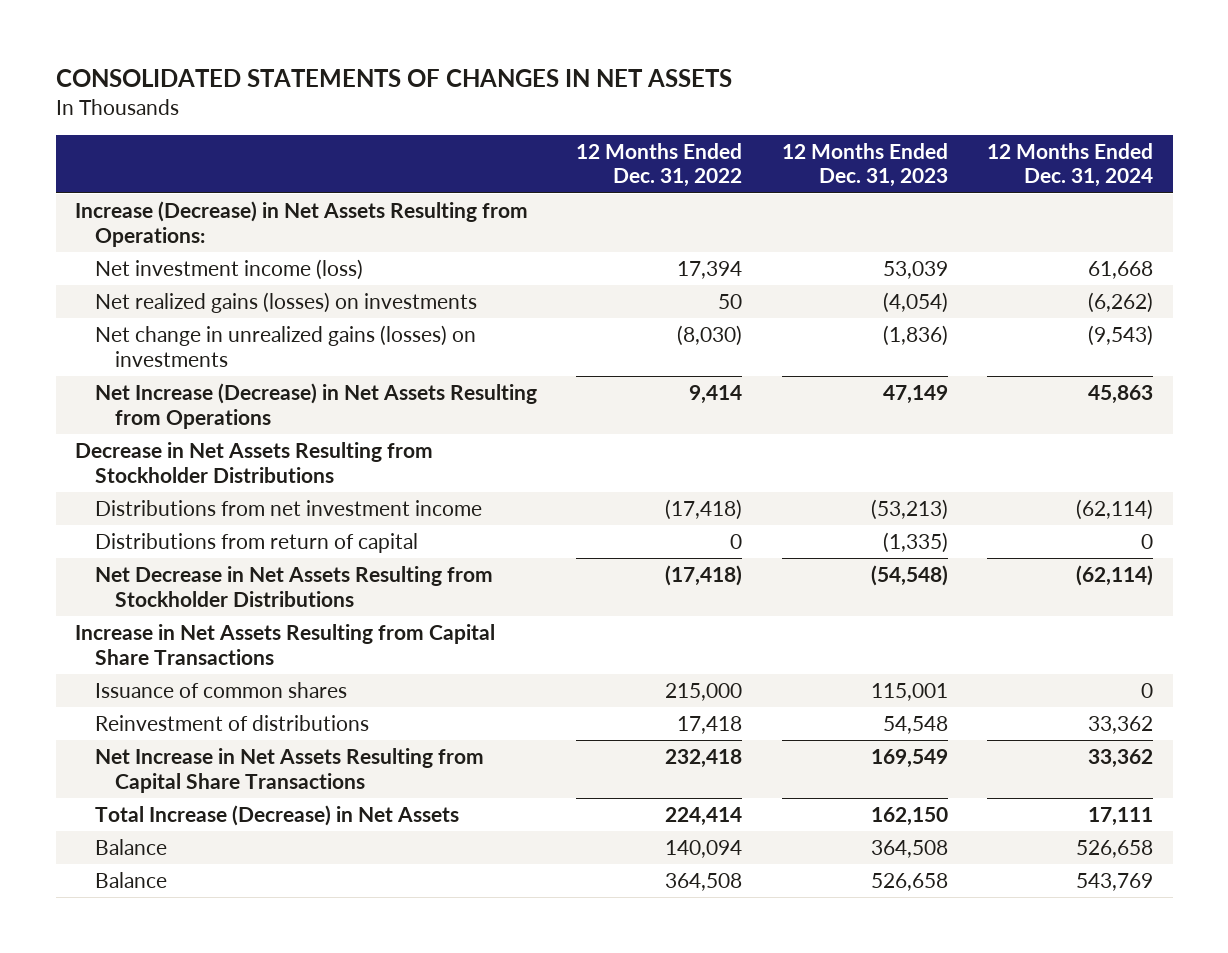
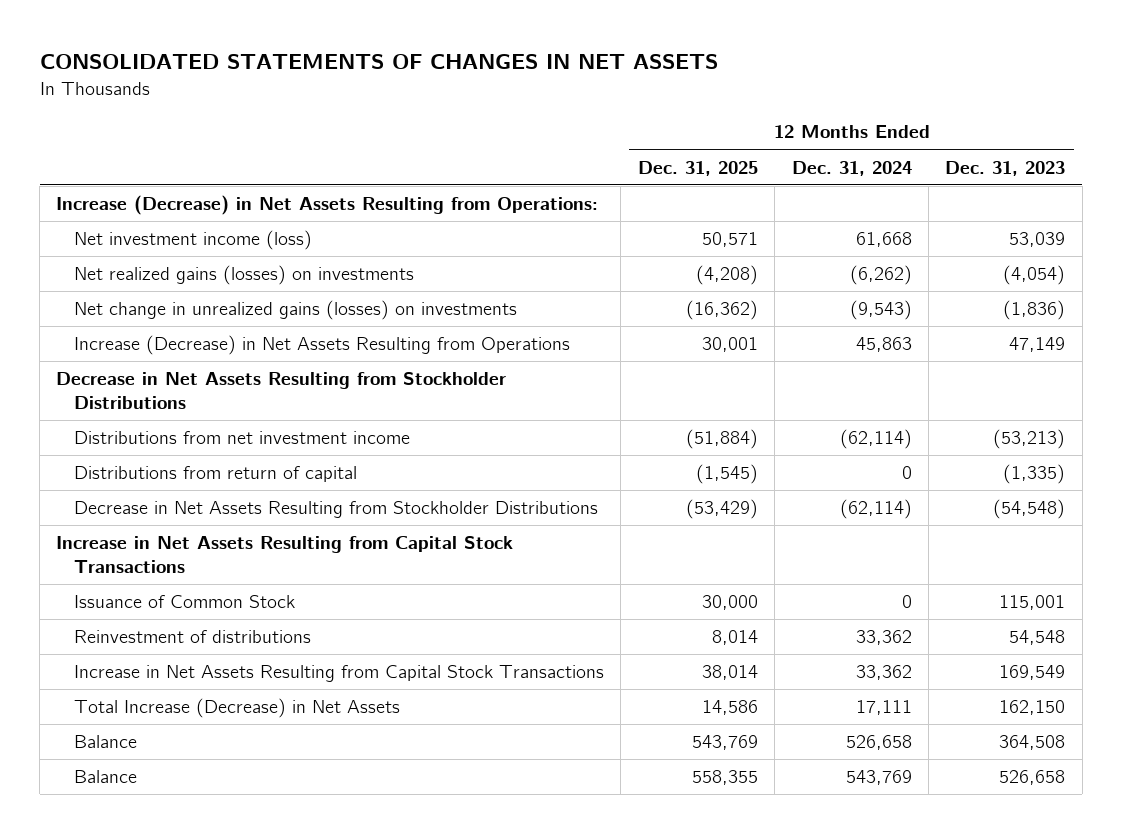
[576,142,743,188] 12 Months Ended Dec. 31, 2022 -> none
none -> [637,160,758,176] Dec. 31, 2025
[95,382,538,429] Net Increase (Decrease) in Net Assets Resulting from Operations -> [73,335,570,356] Increase (Decrease) in Net Assets Resulting from Operations
[95,565,494,607] Net Decrease in Net Assets Resulting from Stockholder Distributions -> [73,501,598,519] Decrease in Net Assets Resulting from Stockholder Distributions
[75,623,496,665] Increase in Net Assets Resulting from Capital Share Transactions -> [56,536,514,573] Increase in Net Assets Resulting from Capital Stock Transactions
[95,681,348,698] Issuance of common shares -> [73,595,295,609] Issuance of Common Stock
[95,747,485,793] Net Increase in Net Assets Resulting from Capital Share Transactions -> [73,665,604,683] Increase in Net Assets Resulting from Capital Stock Transactions

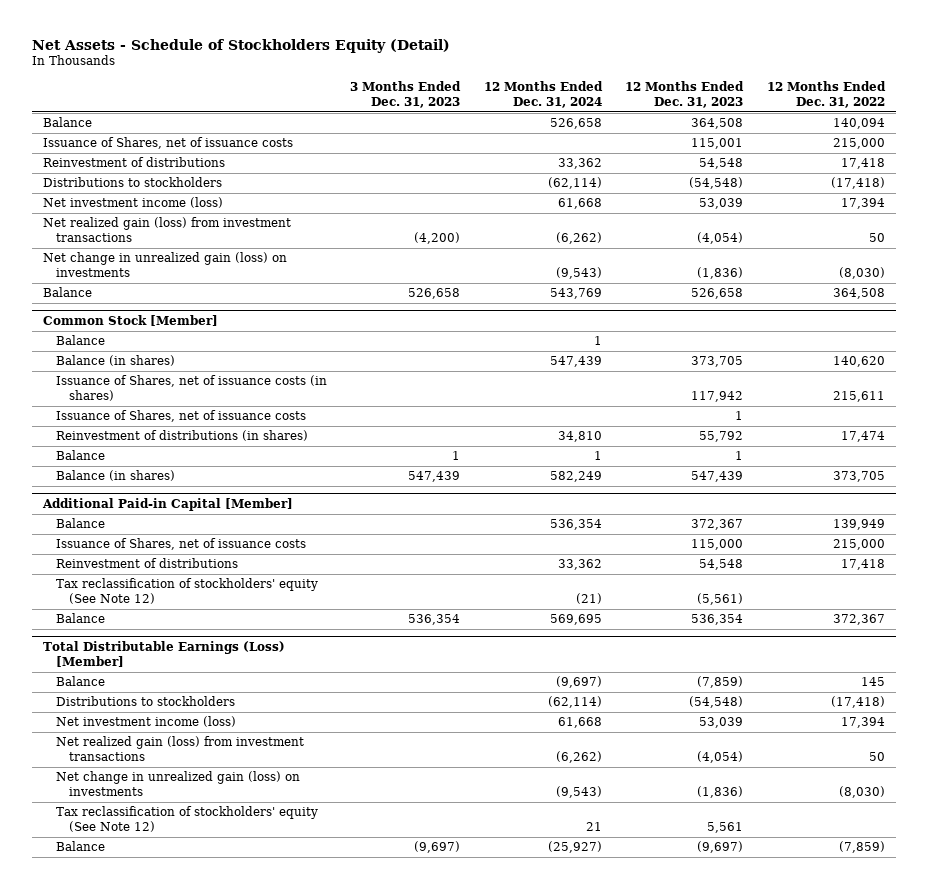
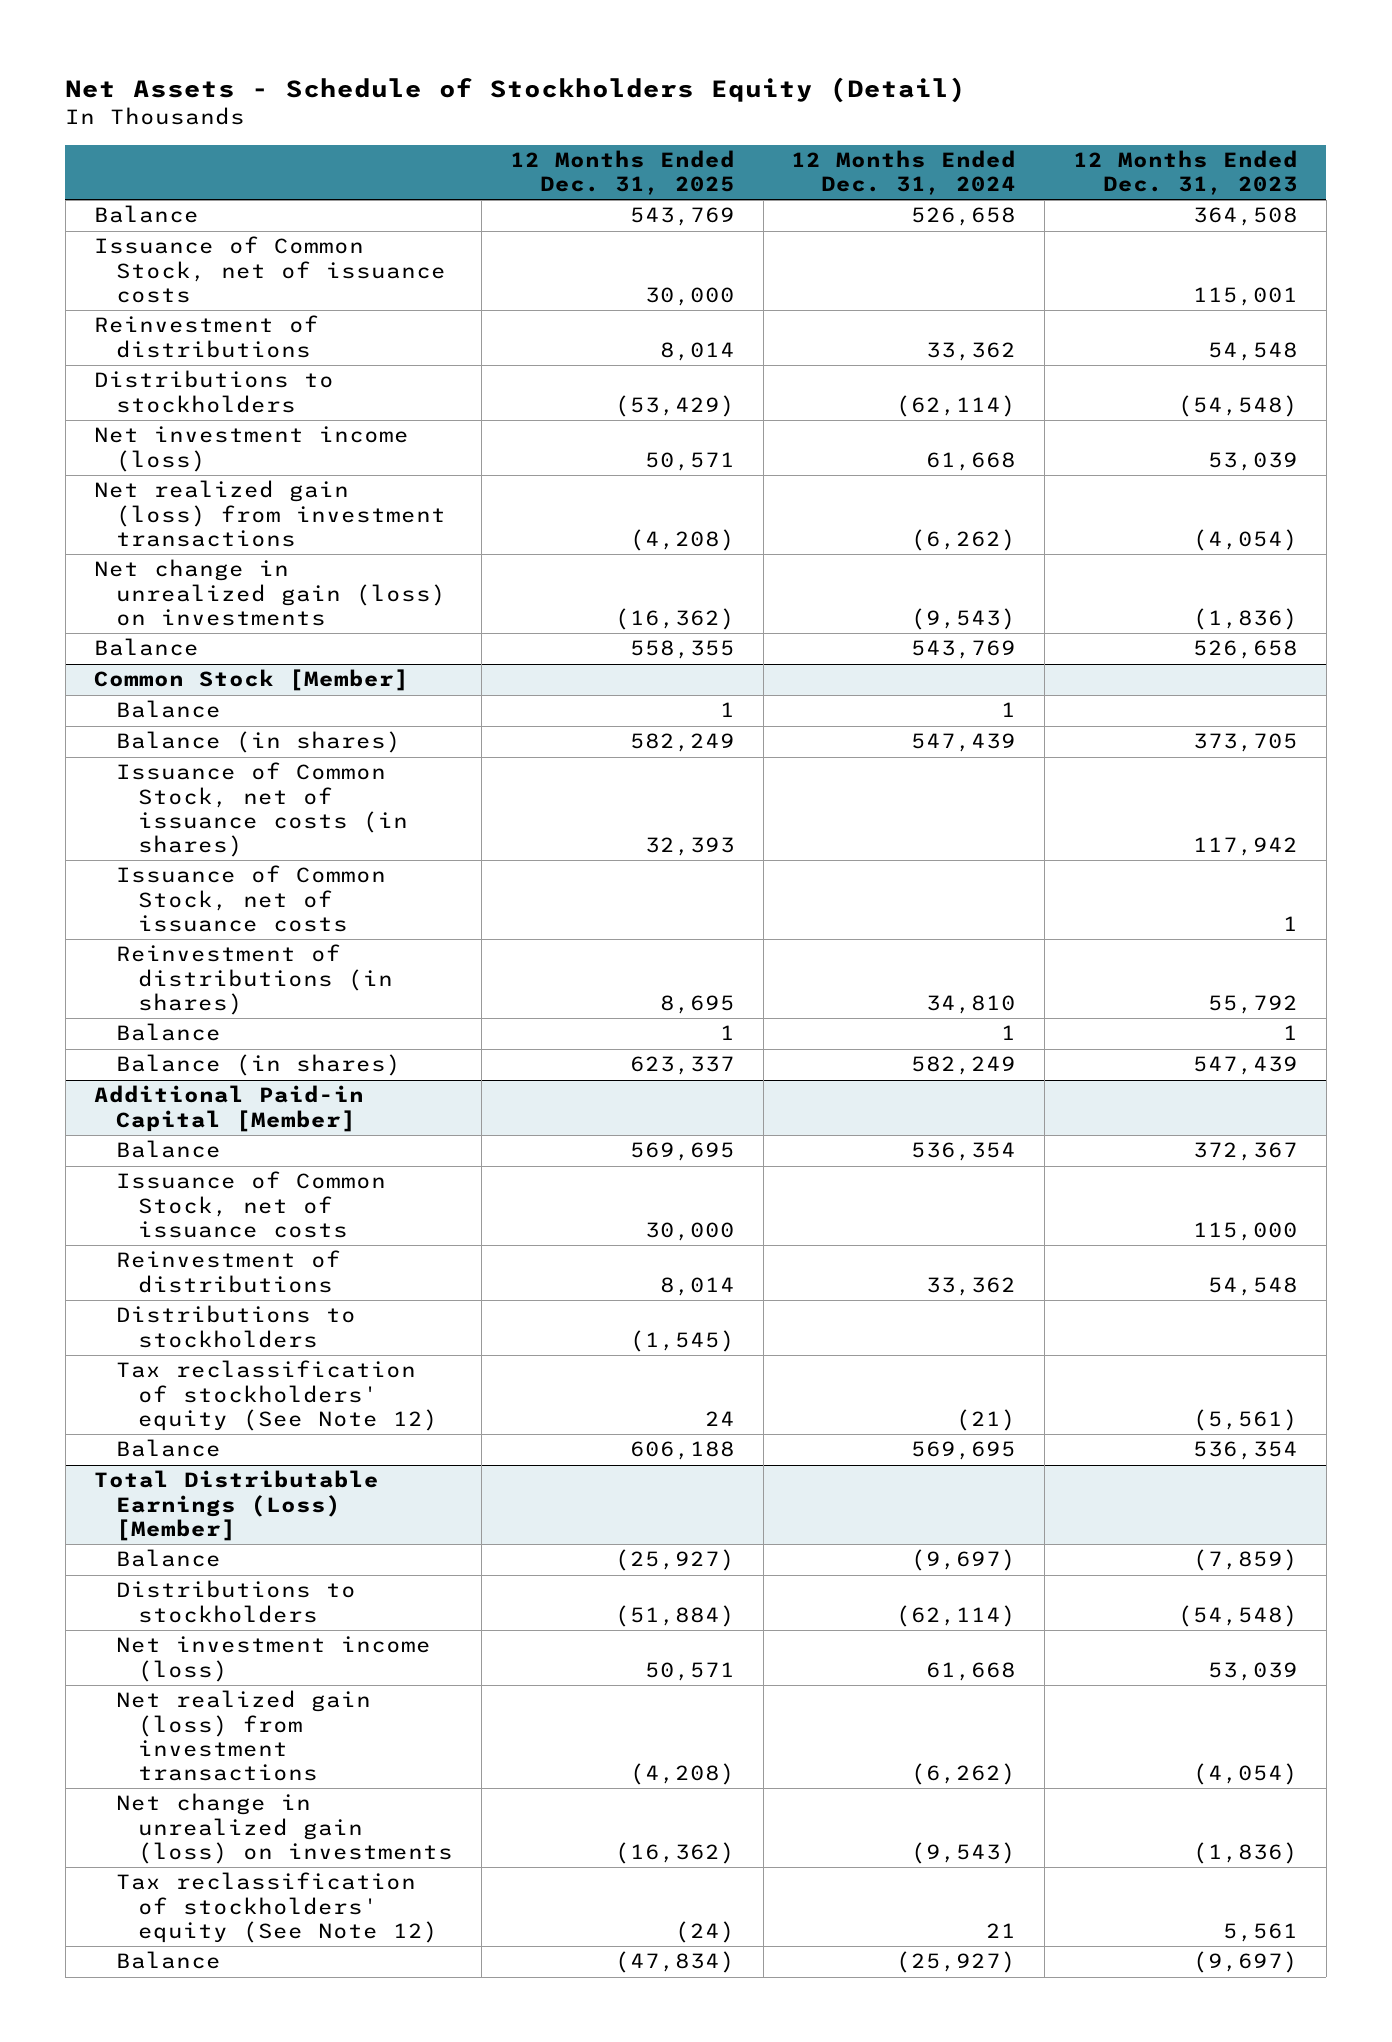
[350,81,462,109] 3 Months Ended Dec. 31, 2023 -> none
[766,81,886,109] 12 Months Ended Dec. 31, 2022 -> none
none -> [509,150,735,196] 12 Months Ended Dec. 31, 2025
[43,137,294,150] Issuance of Shares, net of issuance costs -> [93,236,446,303] Issuance of Common Stock, net of issuance costs
[56,375,328,402] Issuance of Shares, net of issuance costs (in shares) -> [115,762,409,857] Issuance of Common Stock, net of issuance costs (in shares)
[56,410,307,423] Issuance of Shares, net of issuance costs -> [115,865,386,932] Issuance of Common Stock, net of issuance costs
[56,538,307,551] Issuance of Shares, net of issuance costs -> [115,1171,386,1238] Issuance of Common Stock, net of issuance costs
none -> [115,1305,356,1348] Distributions to stockholders

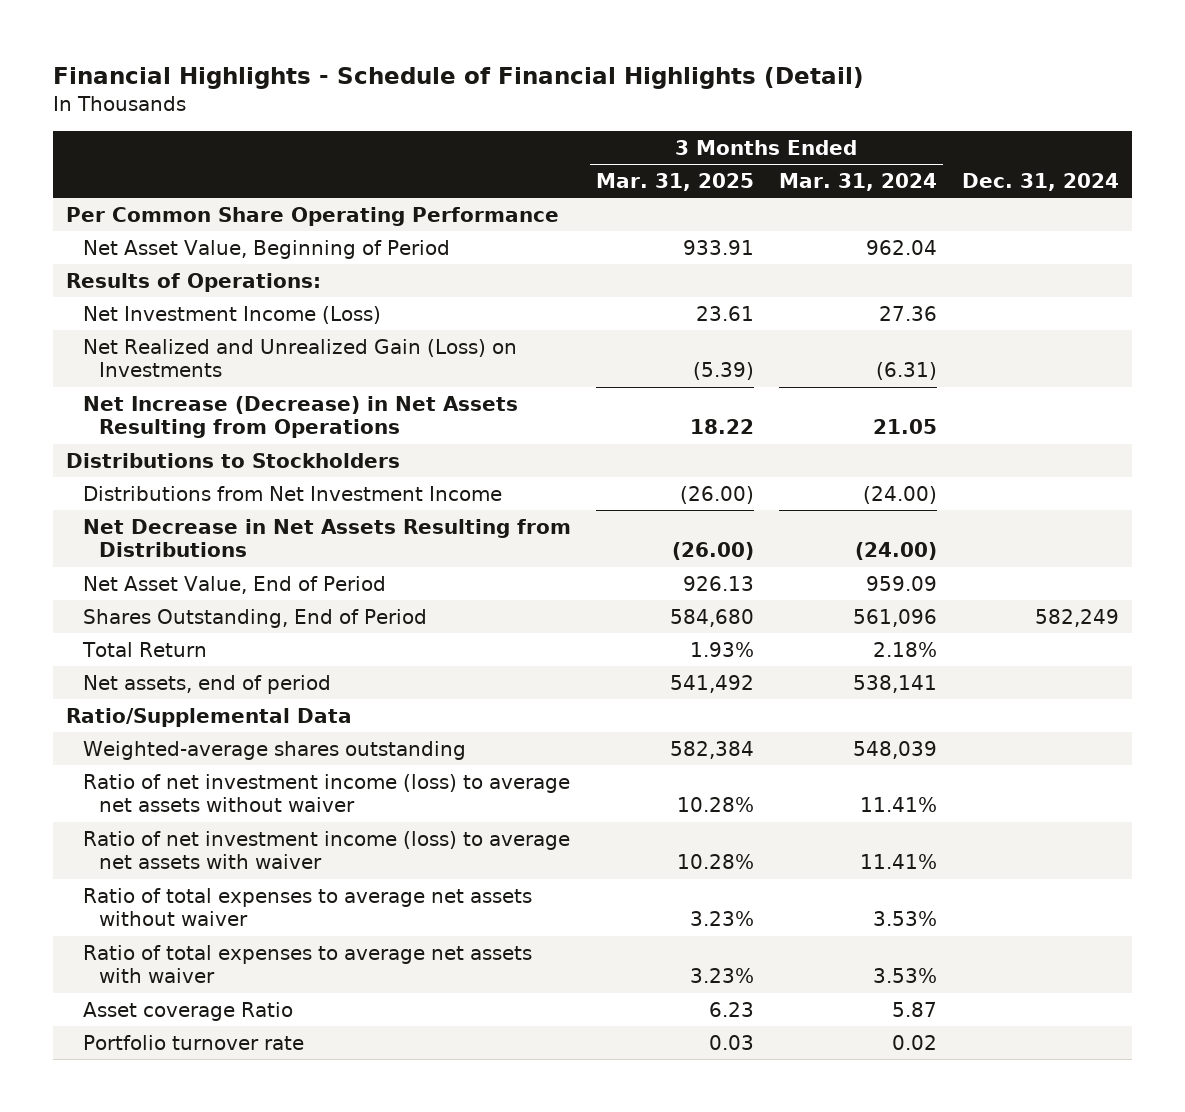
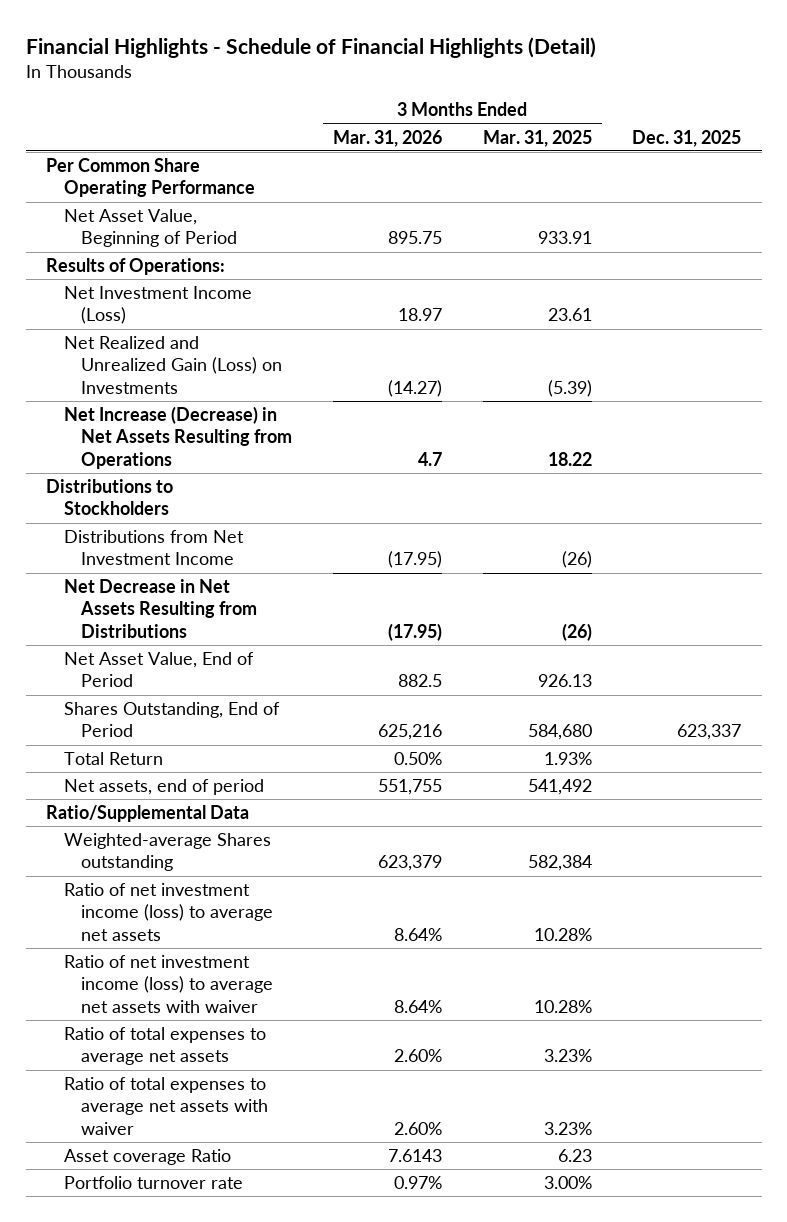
[779,173,938,192] Mar. 31, 2024 -> none
[962,173,1120,192] Dec. 31, 2024 -> none
none -> [332,129,442,147] Mar. 31, 2026
none -> [632,129,742,147] Dec. 31, 2025
[679,485,754,504] (26.00) -> [561,551,592,569] (26)
[671,542,754,561] (26.00) -> [561,622,592,641] (26)
[82,740,466,760] Weighted-average shares outstanding -> [63,833,271,872] Weighted-average Shares outstanding
[82,773,570,813] Ratio of net investment income (loss) to average net assets without waiver -> [63,883,274,941] Ratio of net investment income (loss) to average net assets
[82,887,532,927] Ratio of total expenses to average net assets without waiver -> [63,1027,266,1066] Ratio of total expenses to average net assets
[708,1034,754,1050] 0.03 -> [543,1176,592,1190] 3.00%

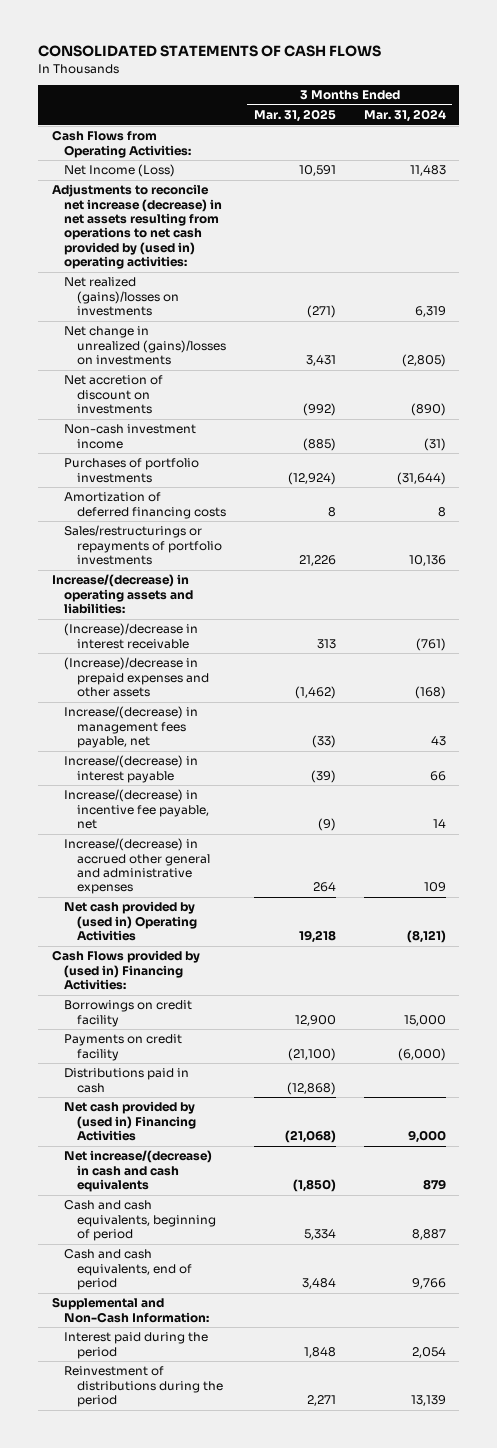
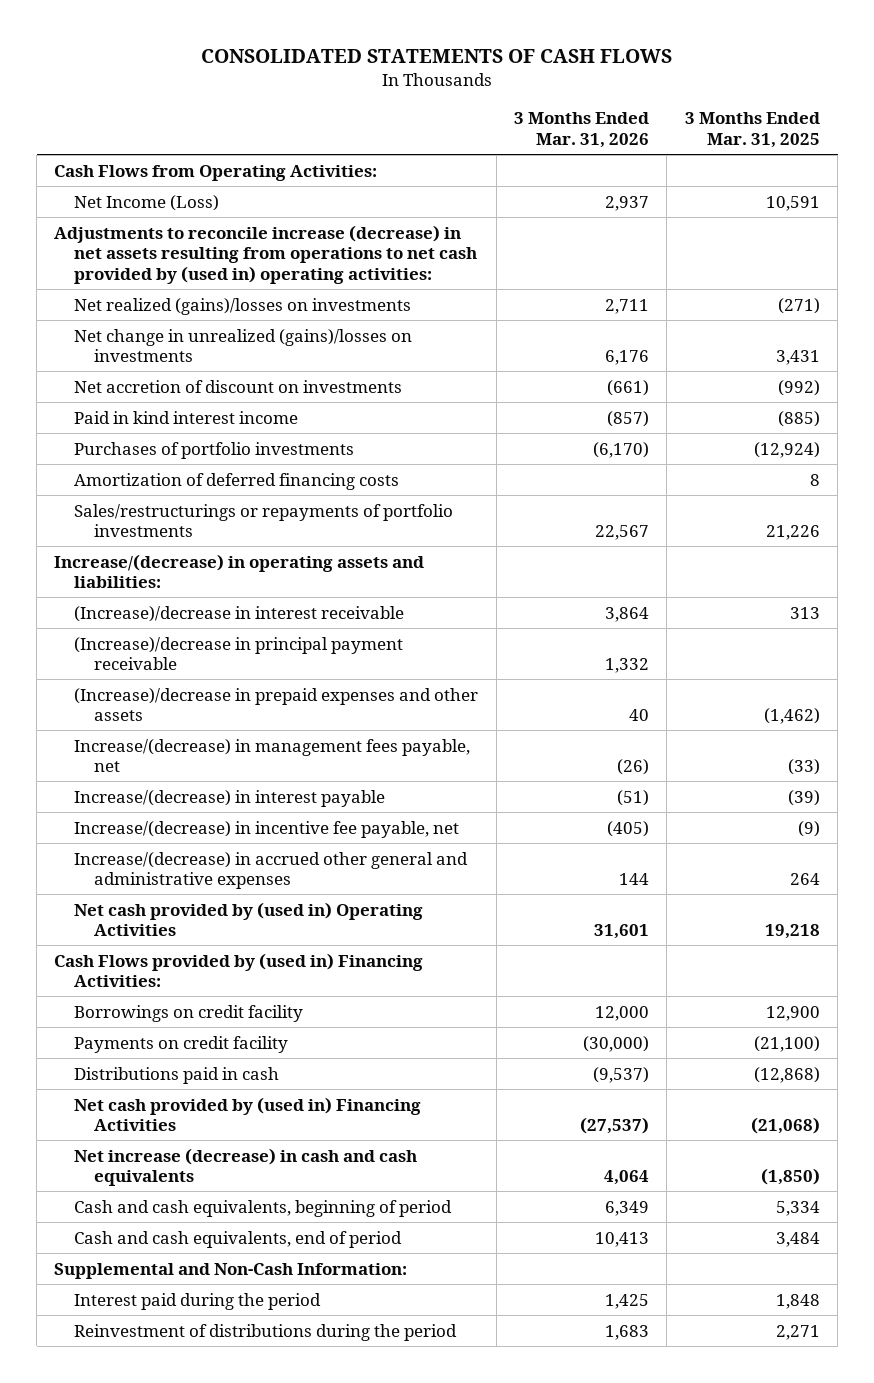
[363,109,446,123] Mar. 31, 2024 -> none
none -> [514,112,650,148] 3 Months Ended Mar. 31, 2026
[51,184,223,270] Adjustments to reconcile net increase (decrease) in net assets resulting from operations to net cash provided by (used in) operating activities: -> [54,224,478,284] Adjustments to reconcile increase (decrease) in net assets resulting from operations to net cash provided by (used in) operating activities:
[64,424,197,449] Non-cash investment income -> [74,410,299,424] Paid in kind interest income
none -> [74,636,404,671] (Increase)/decrease in principal payment receivable
[64,1150,213,1193] Net increase/(decrease) in cash and cash equivalents -> [74,1147,418,1187] Net increase (decrease) in cash and cash equivalents

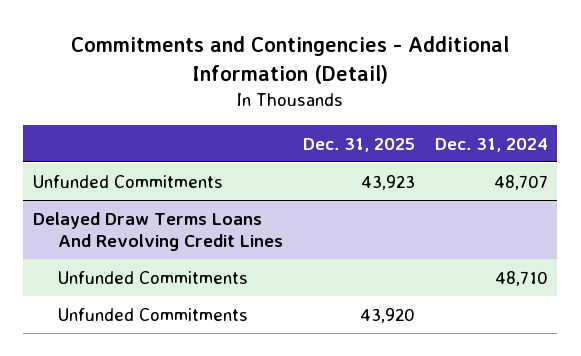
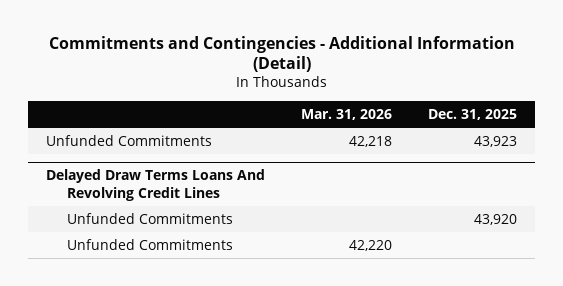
[434,137,548,152] Dec. 31, 2024 -> none
none -> [301,108,393,120] Mar. 31, 2026
[58,270,249,284] Unfunded Commitments -> [66,238,233,250] Unfunded Commitments

